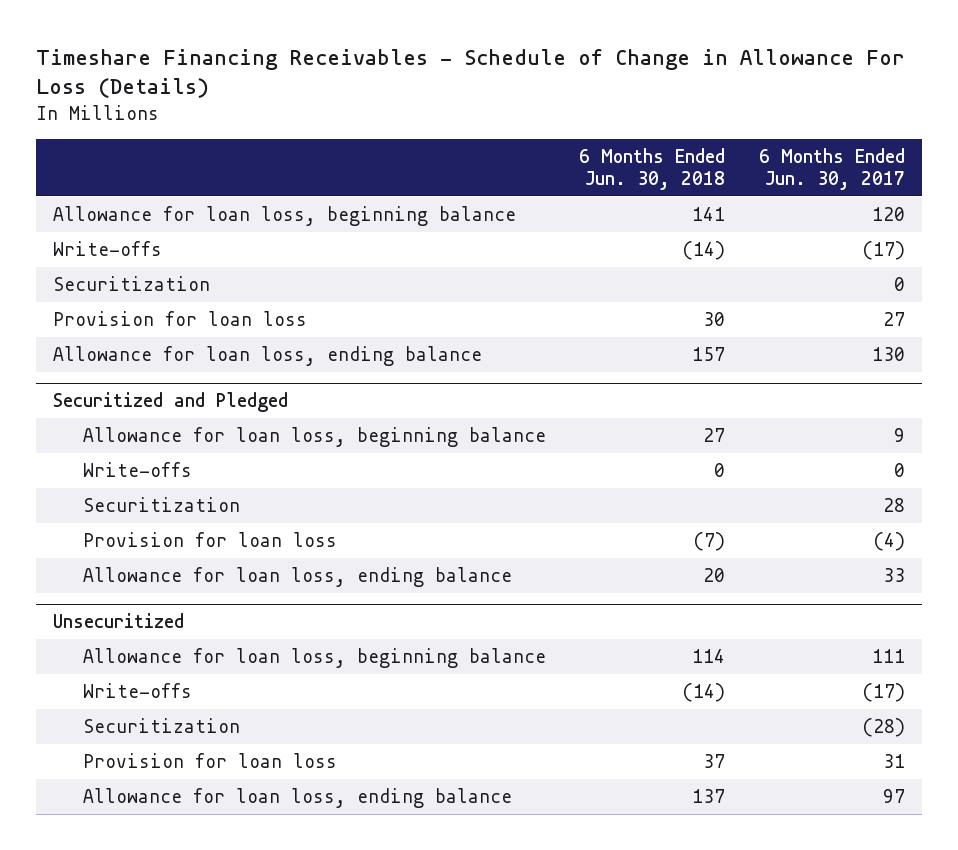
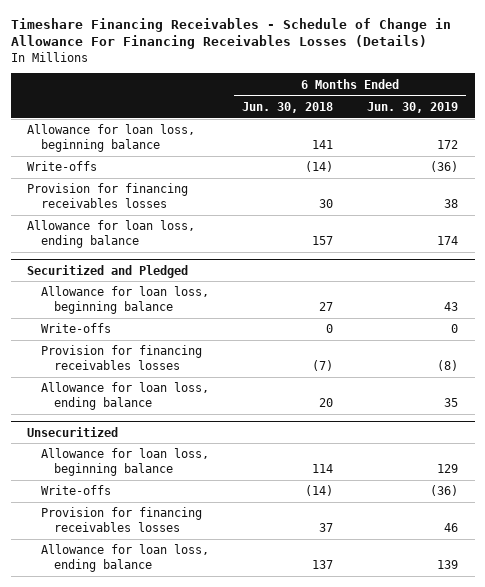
[36,49,906,99] Timeshare Financing Receivables - Schedule of Change in Allowance For Loss (Details) -> [10,17,451,50] Timeshare Financing Receivables - Schedule of Change in Allowance For Financing Receivables Losses (Details)
[759,147,906,190] 6 Months Ended Jun. 30, 2017 -> none
none -> [366,101,458,113] Jun. 30, 2019
[53,276,211,292] Securitization -> none
[53,311,308,327] Provision for loan loss -> [27,183,189,208] Provision for financing receivables losses
[82,497,240,513] Securitization -> none
[82,532,337,548] Provision for loan loss -> [40,345,202,370] Provision for financing receivables losses
[82,718,240,734] Securitization -> none
[82,753,337,769] Provision for loan loss -> [40,507,202,532] Provision for financing receivables losses

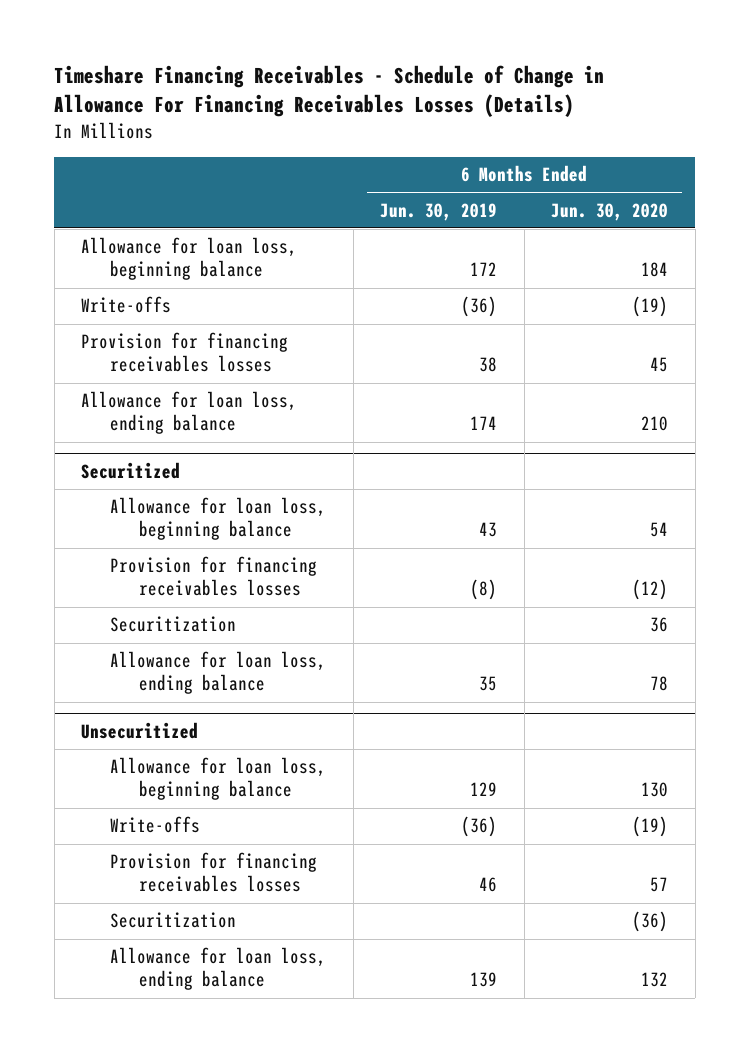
[242,101,334,113] Jun. 30, 2018 -> none
none -> [551,202,669,221] Jun. 30, 2020
[27,264,189,278] Securitized and Pledged -> [80,461,180,479] Securitized
[40,323,111,334] Write-offs -> none
none -> [110,616,237,633] Securitization
none -> [110,912,237,929] Securitization

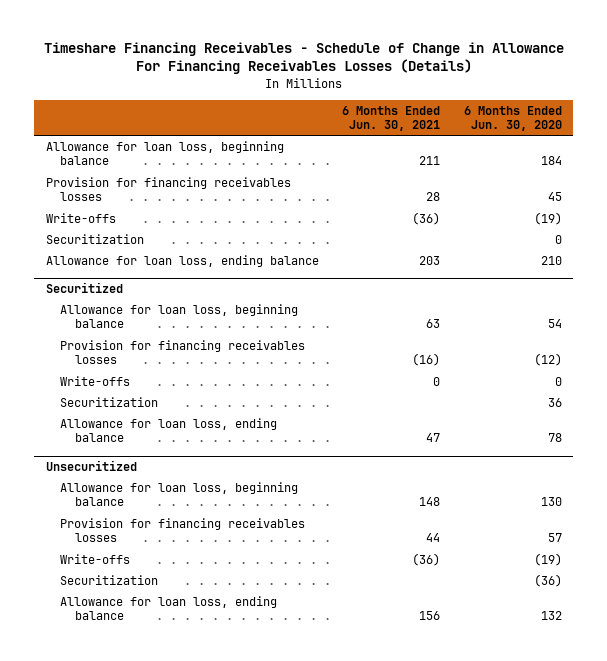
[380,202,498,221] Jun. 30, 2019 -> none
none -> [342,105,441,131] 6 Months Ended Jun. 30, 2021
[80,296,171,314] Write-offs -> [45,213,116,224] Write-offs
none -> [45,234,144,245] Securitization
none -> [60,376,131,387] Write-offs
[110,816,201,834] Write-offs -> [60,554,131,565] Write-offs

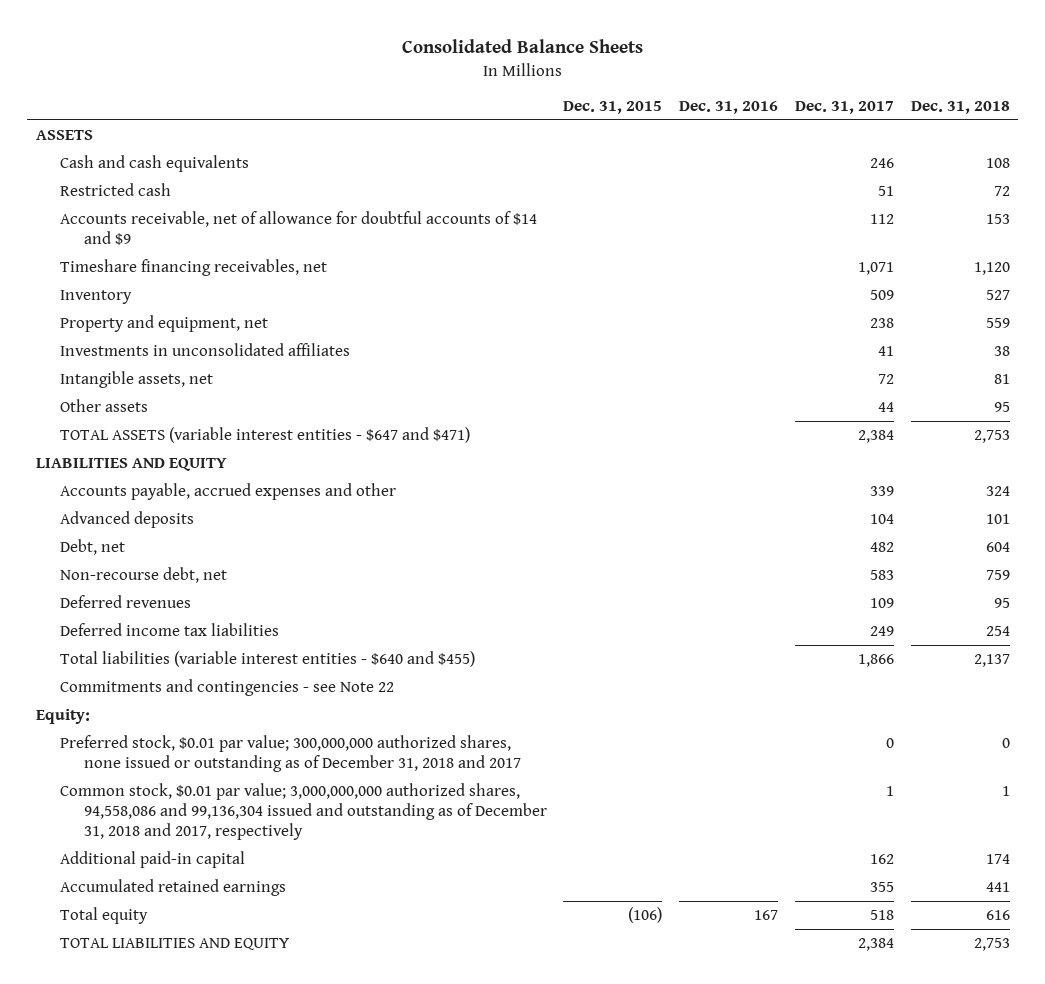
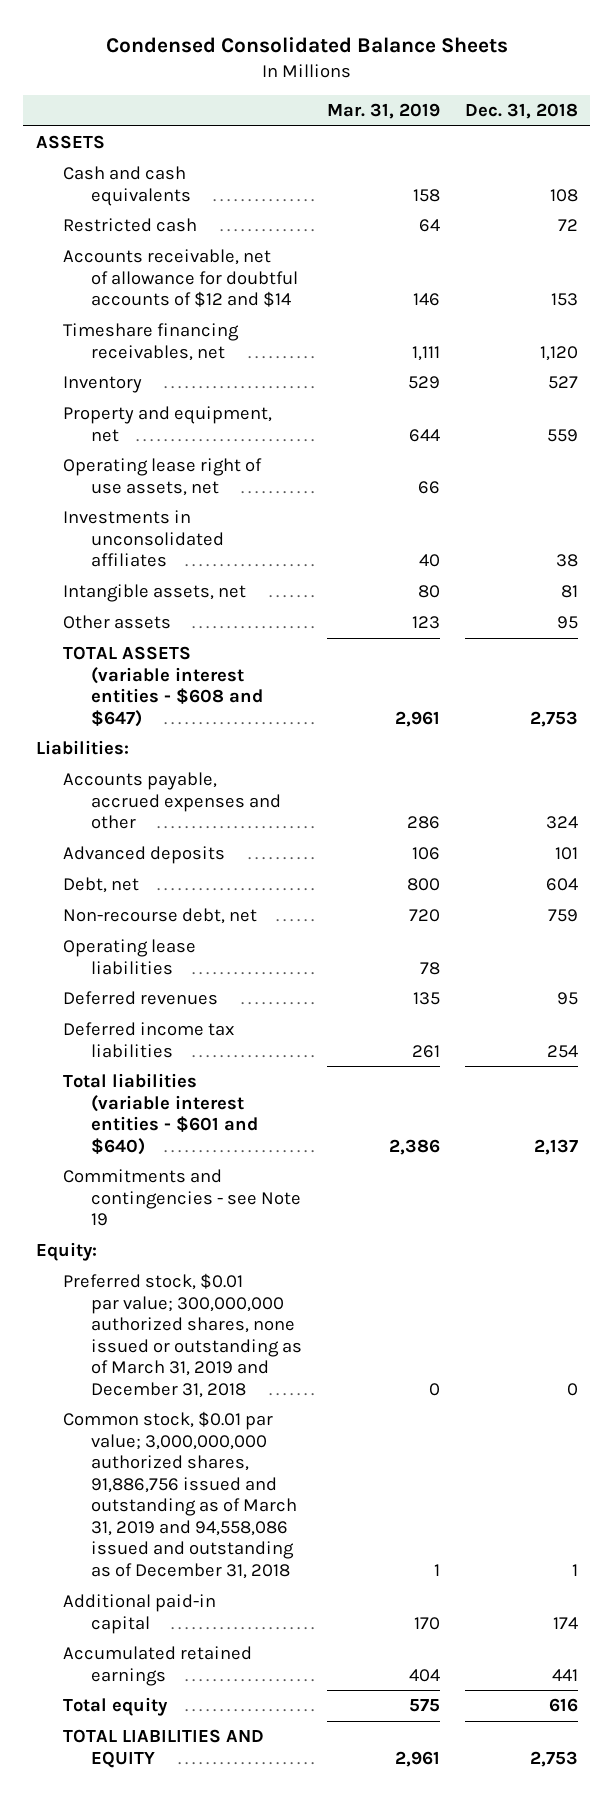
[401,39,643,54] Consolidated Balance Sheets -> [105,36,508,53] Condensed Consolidated Balance Sheets
[563,101,663,115] Dec. 31, 2015 -> none
[679,101,779,115] Dec. 31, 2016 -> none
[795,101,895,115] Dec. 31, 2017 -> none
none -> [326,103,440,120] Mar. 31, 2019
[59,210,537,246] Accounts receivable, net of allowance for doubtful accounts of $14 and $9 -> [63,249,298,308] Accounts receivable, net of allowance for doubtful accounts of $12 and $14
none -> [63,458,263,496] Operating lease right of use assets, net
[35,457,227,471] LIABILITIES AND EQUITY -> none
[59,426,470,443] TOTAL ASSETS (variable interest entities - $647 and $471) -> [63,646,263,727] TOTAL ASSETS (variable interest entities - $608 and $647)
none -> [35,740,129,756] Liabilities:
none -> [63,939,197,975] Operating lease liabilities
[59,650,475,667] Total liabilities (variable interest entities - $640 and $455) -> [63,1073,258,1155] Total liabilities (variable interest entities - $601 and $640)
[59,678,394,696] Commitments and contingencies - see Note 22 -> [63,1169,301,1227] Commitments and contingencies - see Note 19
[59,734,521,773] Preferred stock, $0.01 par value; 300,000,000 authorized shares, none issued or outstanding as of December 31, 2018 and 2017 -> [63,1273,302,1398] Preferred stock, $0.01 par value; 300,000,000 authorized shares, none issued or outstanding as of March 31, 2019 and December 31, 2018
[59,782,547,841] Common stock, $0.01 par value; 3,000,000,000 authorized shares, 94,558,086 and 99,136,304 issued and outstanding as of December 31, 2018 and 2017, respectively -> [63,1411,297,1580] Common stock, $0.01 par value; 3,000,000,000 authorized shares, 91,886,756 issued and outstanding as of March 31, 2019 and 94,558,086 issued and outstanding as of December 31, 2018

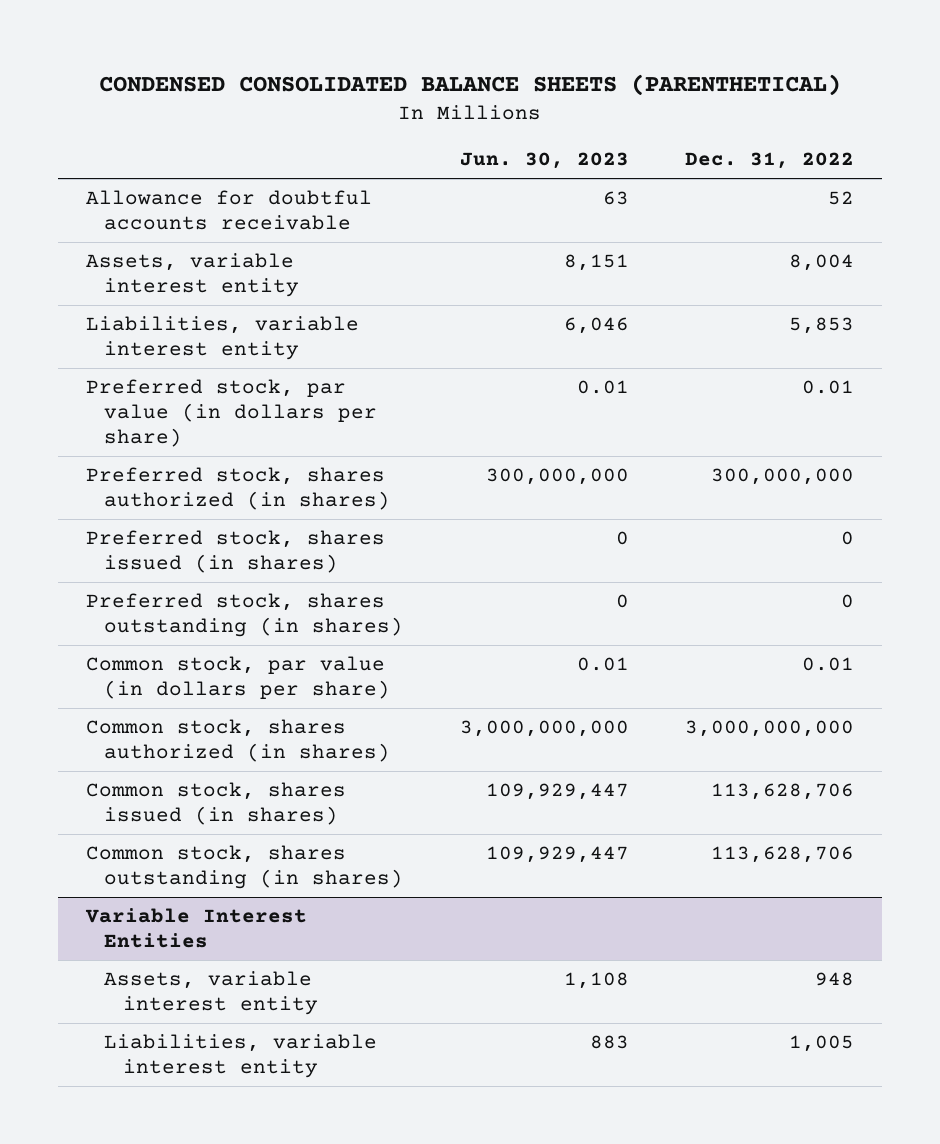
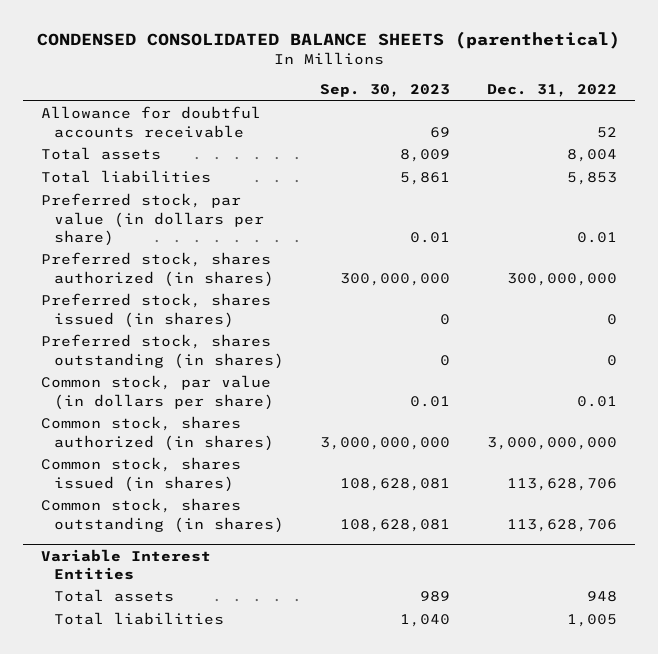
[99,73,842,96] CONDENSED CONSOLIDATED BALANCE SHEETS (PARENTHETICAL) -> [36,30,620,49] CONDENSED CONSOLIDATED BALANCE SHEETS (parenthetical)
[459,152,629,170] Jun. 30, 2023 -> none
none -> [320,84,451,98] Sep. 30, 2023
[86,253,300,298] Assets, variable interest entity -> [40,147,161,161] Total assets
[86,316,360,361] Liabilities, variable interest entity -> [40,170,211,184] Total liabilities
[104,971,318,1016] Assets, variable interest entity -> [53,589,174,603] Total assets
[104,1034,378,1079] Liabilities, variable interest entity -> [53,612,224,626] Total liabilities

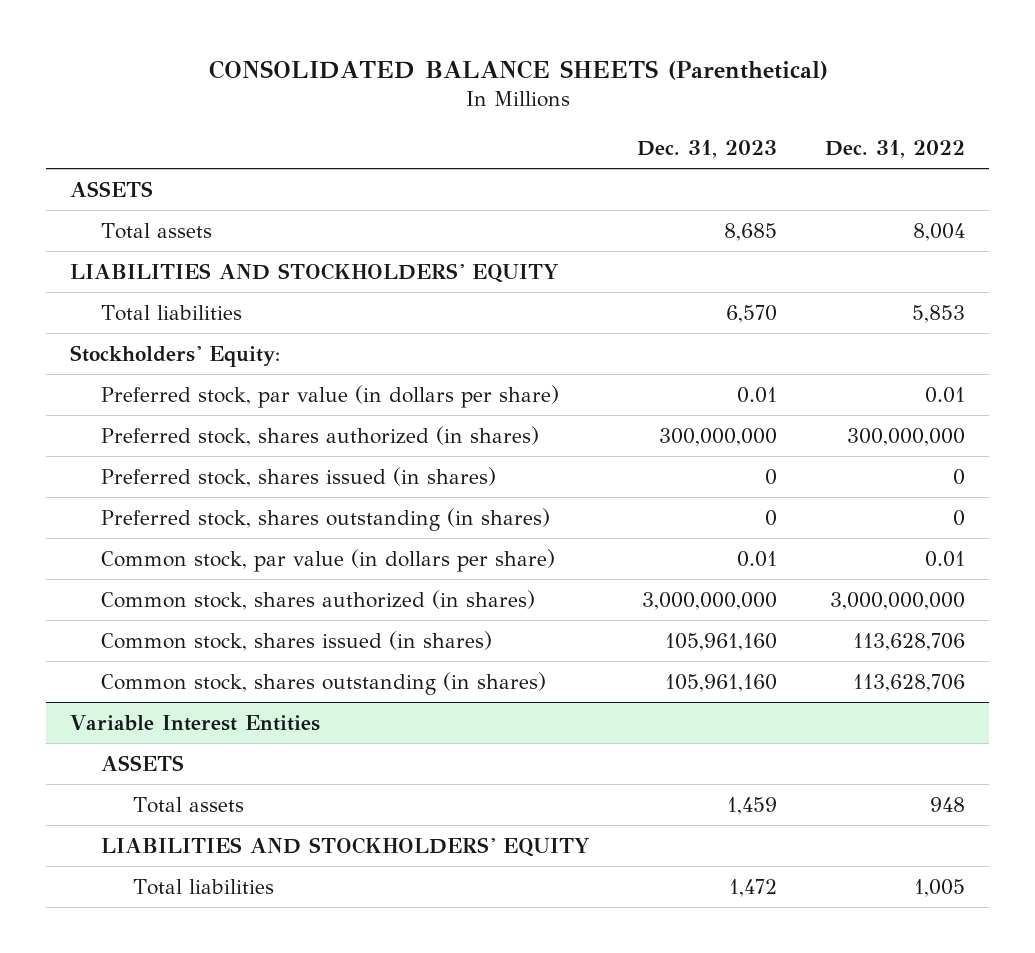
[36,30,620,49] CONDENSED CONSOLIDATED BALANCE SHEETS (parenthetical) -> [208,60,828,81] CONSOLIDATED BALANCE SHEETS (Parenthetical)
[320,84,451,98] Sep. 30, 2023 -> none
none -> [637,139,778,158] Dec. 31, 2023
[40,106,261,138] Allowance for doubtful accounts receivable -> none
none -> [69,180,153,197] ASSETS
none -> [69,262,558,283] LIABILITIES AND STOCKHOLDERS' EQUITY
none -> [69,344,280,367] Stockholders' Equity:
none -> [101,754,185,771] ASSETS
none -> [101,836,590,857] LIABILITIES AND STOCKHOLDERS' EQUITY

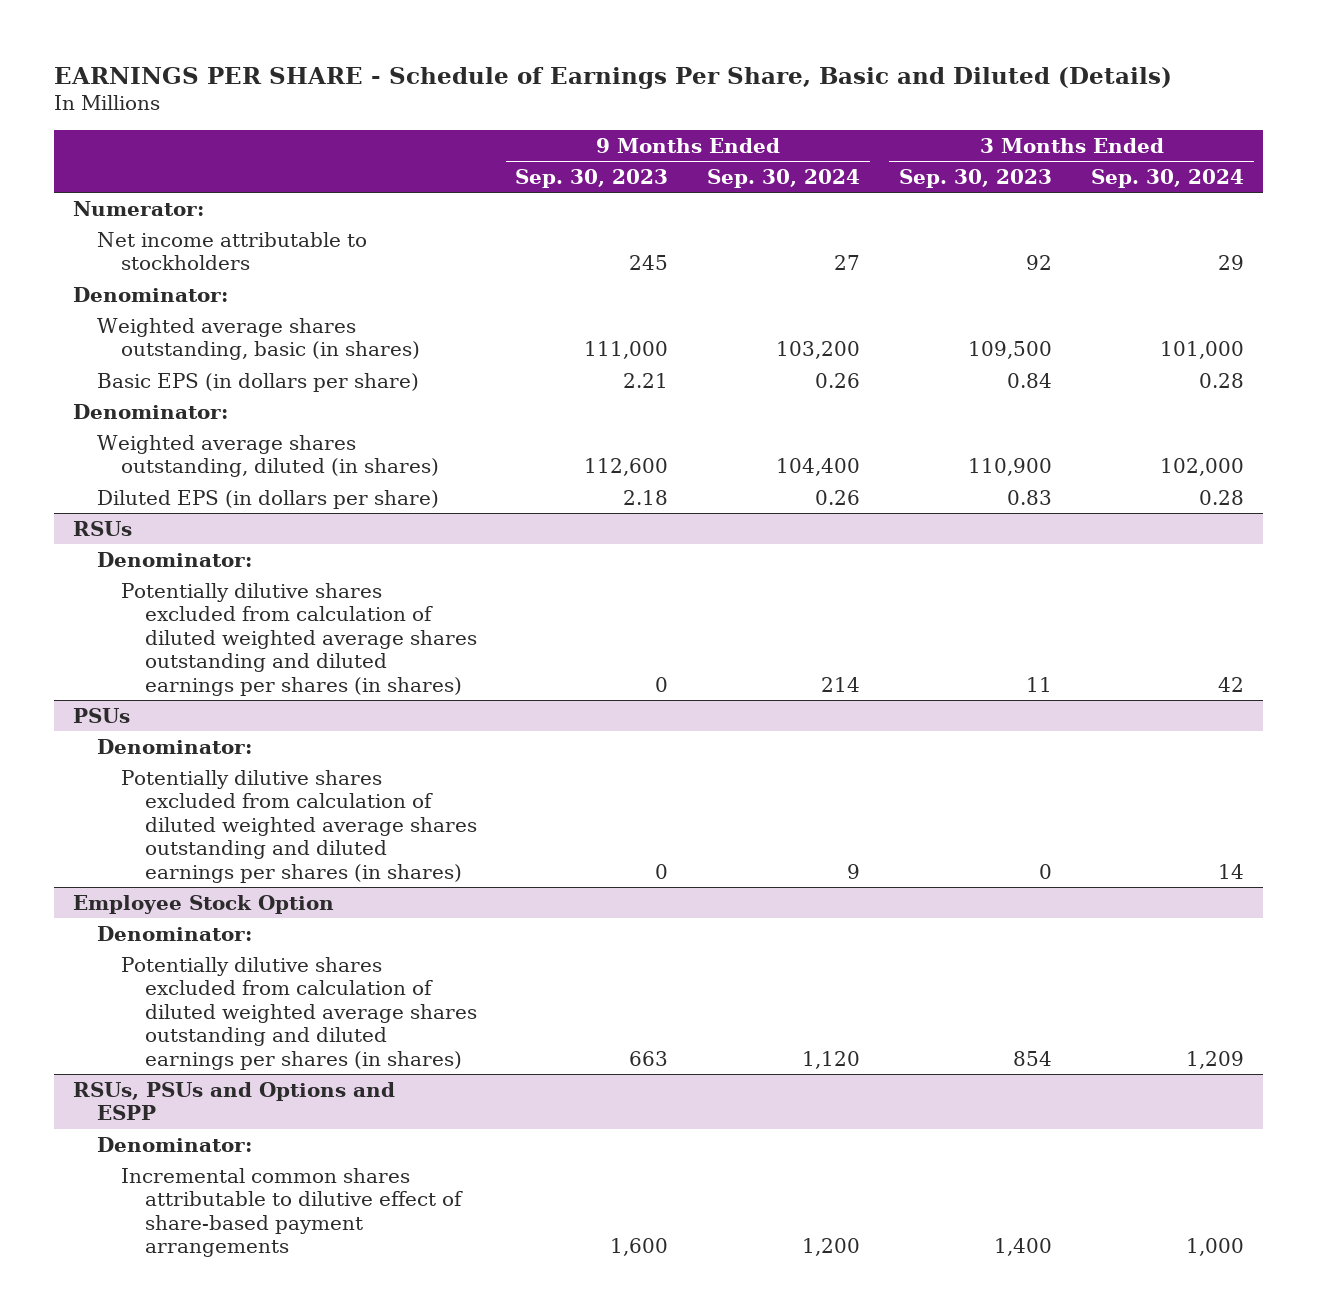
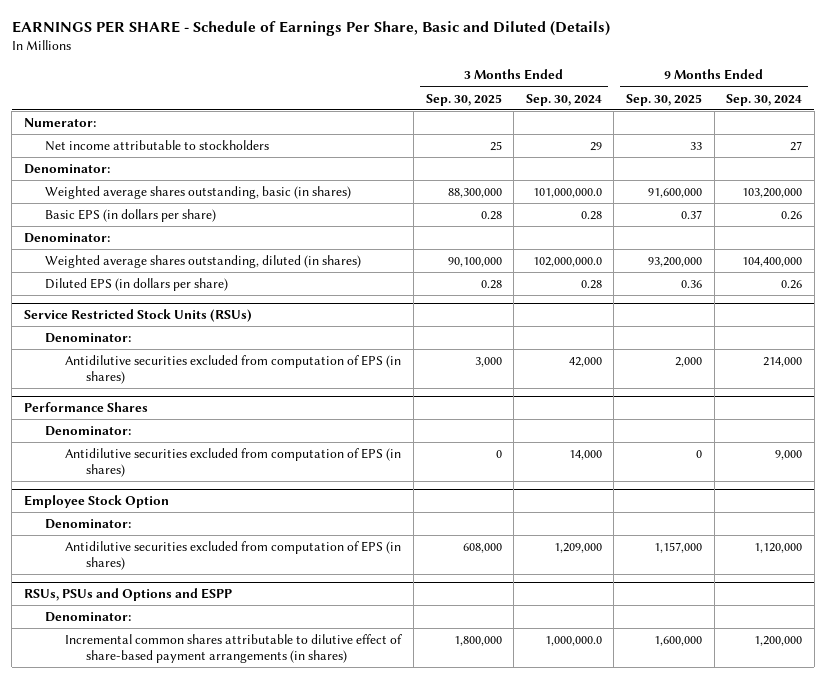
[515,168,669,188] Sep. 30, 2023 -> none
[899,168,1053,188] Sep. 30, 2023 -> none
none -> [425,93,502,106] Sep. 30, 2025
none -> [626,93,703,106] Sep. 30, 2025
[776,341,861,360] 103,200 -> [742,187,803,198] 103,200,000
[1160,341,1245,360] 101,000 -> [532,187,602,198] 101,000,000.0
[776,458,861,477] 104,400 -> [742,256,803,267] 104,400,000
[1160,458,1245,477] 102,000 -> [532,256,602,267] 102,000,000.0
[73,520,133,536] RSUs -> [23,308,252,322] Service Restricted Stock Units (RSUs)
[120,582,477,696] Potentially dilutive shares excluded from calculation of diluted weighted average shares outstanding and diluted earnings per shares (in shares) -> [65,354,402,385] Antidilutive securities excluded from computation of EPS (in shares)
[821,676,861,692] 214 -> [763,356,803,367] 214,000
[1218,676,1245,692] 42 -> [568,356,602,367] 42,000
[73,707,131,723] PSUs -> [23,401,148,412] Performance Shares
[120,769,477,883] Potentially dilutive shares excluded from calculation of diluted weighted average shares outstanding and diluted earnings per shares (in shares) -> [65,447,402,478] Antidilutive securities excluded from computation of EPS (in shares)
[847,863,861,879] 9 -> [775,449,803,460] 9,000
[1218,863,1245,879] 14 -> [568,449,602,460] 14,000
[120,956,477,1070] Potentially dilutive shares excluded from calculation of diluted weighted average shares outstanding and diluted earnings per shares (in shares) -> [65,540,402,571] Antidilutive securities excluded from computation of EPS (in shares)
[802,1050,861,1069] 1,120 -> [754,542,803,553] 1,120,000
[1186,1050,1245,1069] 1,209 -> [553,542,602,553] 1,209,000
[120,1167,463,1258] Incremental common shares attributable to dilutive effect of share-based payment arrangements -> [65,633,403,664] Incremental common shares attributable to dilutive effect of share-based payment arrangements (in shares)
[802,1238,861,1257] 1,200 -> [754,635,803,646] 1,200,000
[1186,1238,1245,1257] 1,000 -> [544,635,602,646] 1,000,000.0

